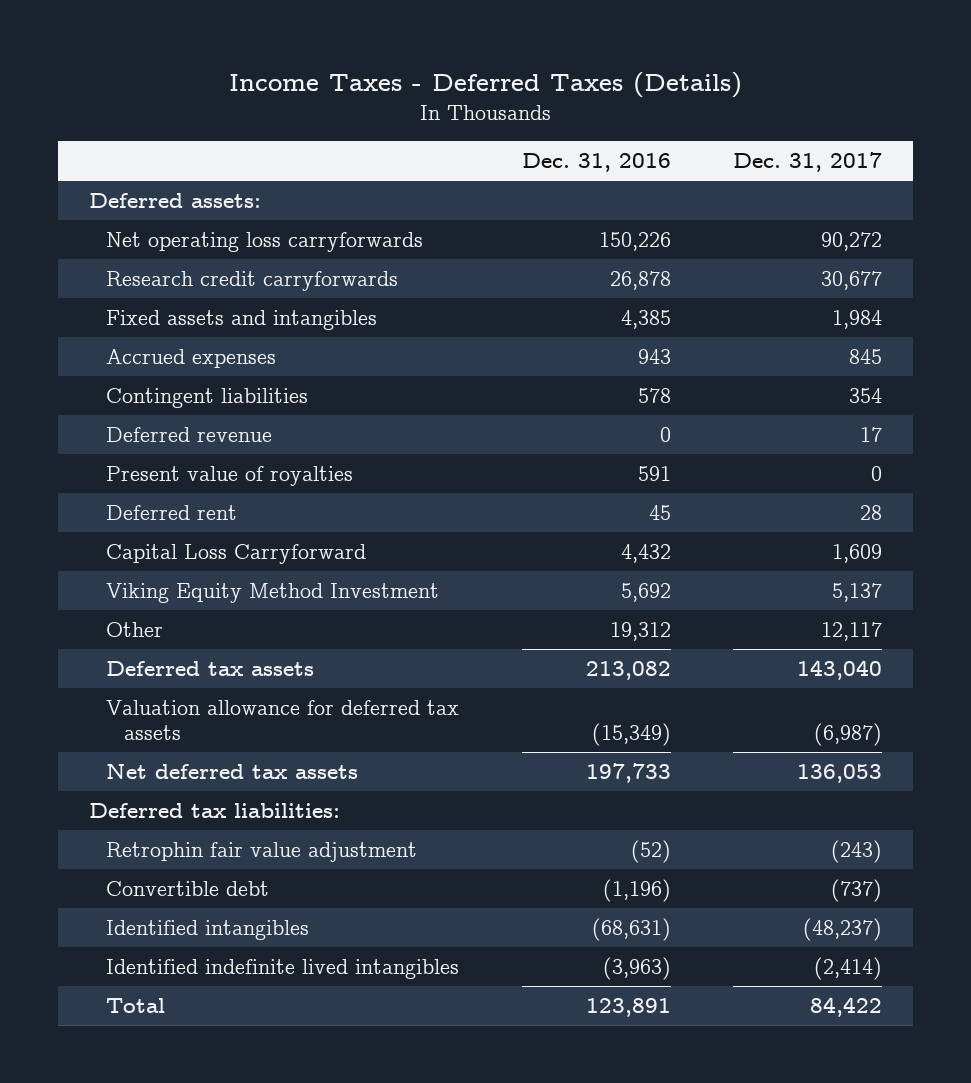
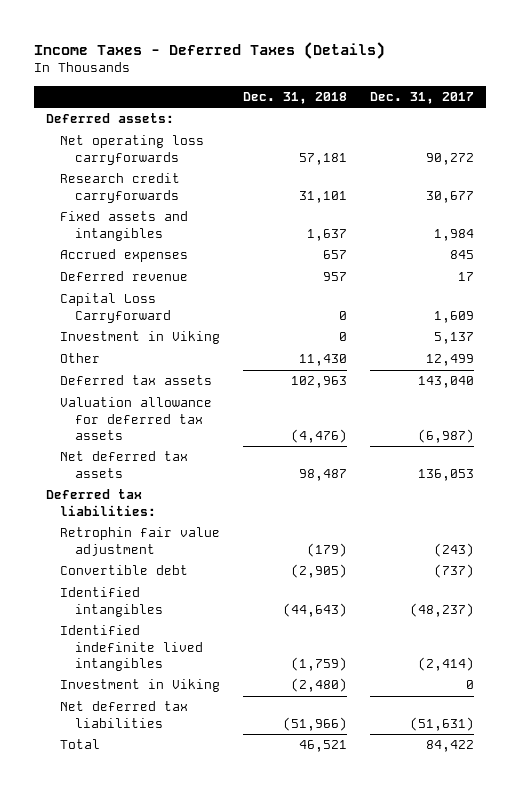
[521,153,671,173] Dec. 31, 2016 -> none
none -> [243,91,348,104] Dec. 31, 2018
[106,388,309,409] Contingent liabilities -> none
[106,466,354,487] Present value of royalties -> none
[106,505,238,521] Deferred rent -> none
[106,583,440,604] Viking Equity Method Investment -> [60,331,221,345] Investment in Viking
[821,622,883,642] 12,117 -> [426,354,475,367] 12,499
none -> [60,679,221,693] Investment in Viking
none -> [60,701,189,728] Net deferred tax liabilities

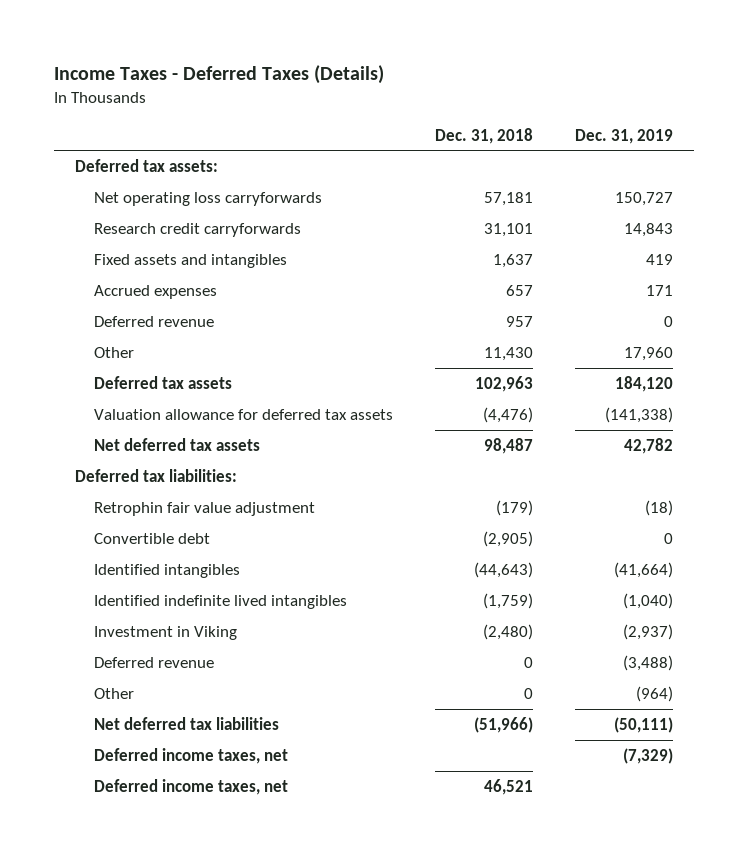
[370,91,475,104] Dec. 31, 2017 -> none
none -> [575,128,674,144] Dec. 31, 2019
[45,113,174,124] Deferred assets: -> [74,158,218,172] Deferred tax assets:
[60,293,171,323] Capital Loss Carryforward -> none
[60,331,221,345] Investment in Viking -> none
none -> [93,656,214,668] Deferred revenue
none -> [93,687,134,699] Other
none -> [93,747,288,764] Deferred income taxes, net
[60,739,101,750] Total -> [93,778,288,795] Deferred income taxes, net

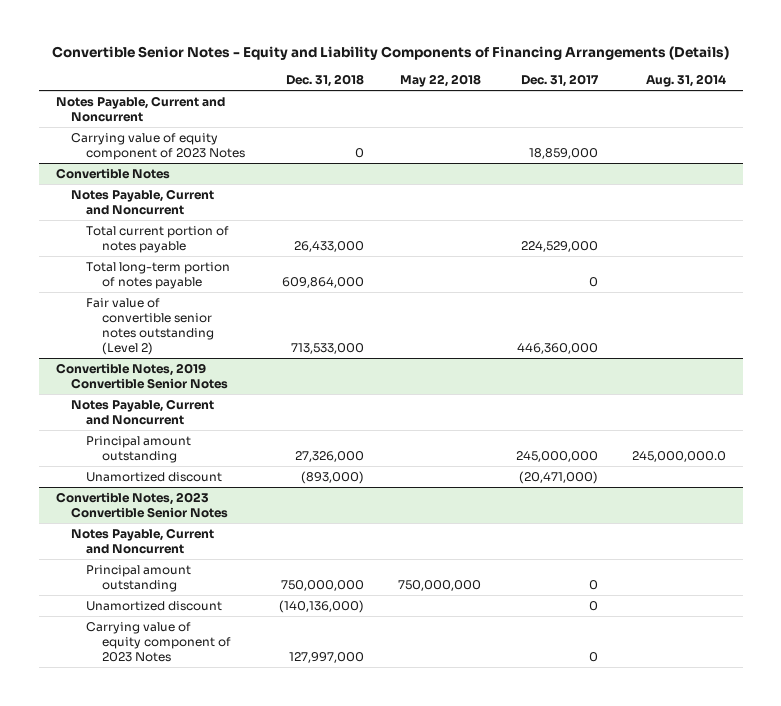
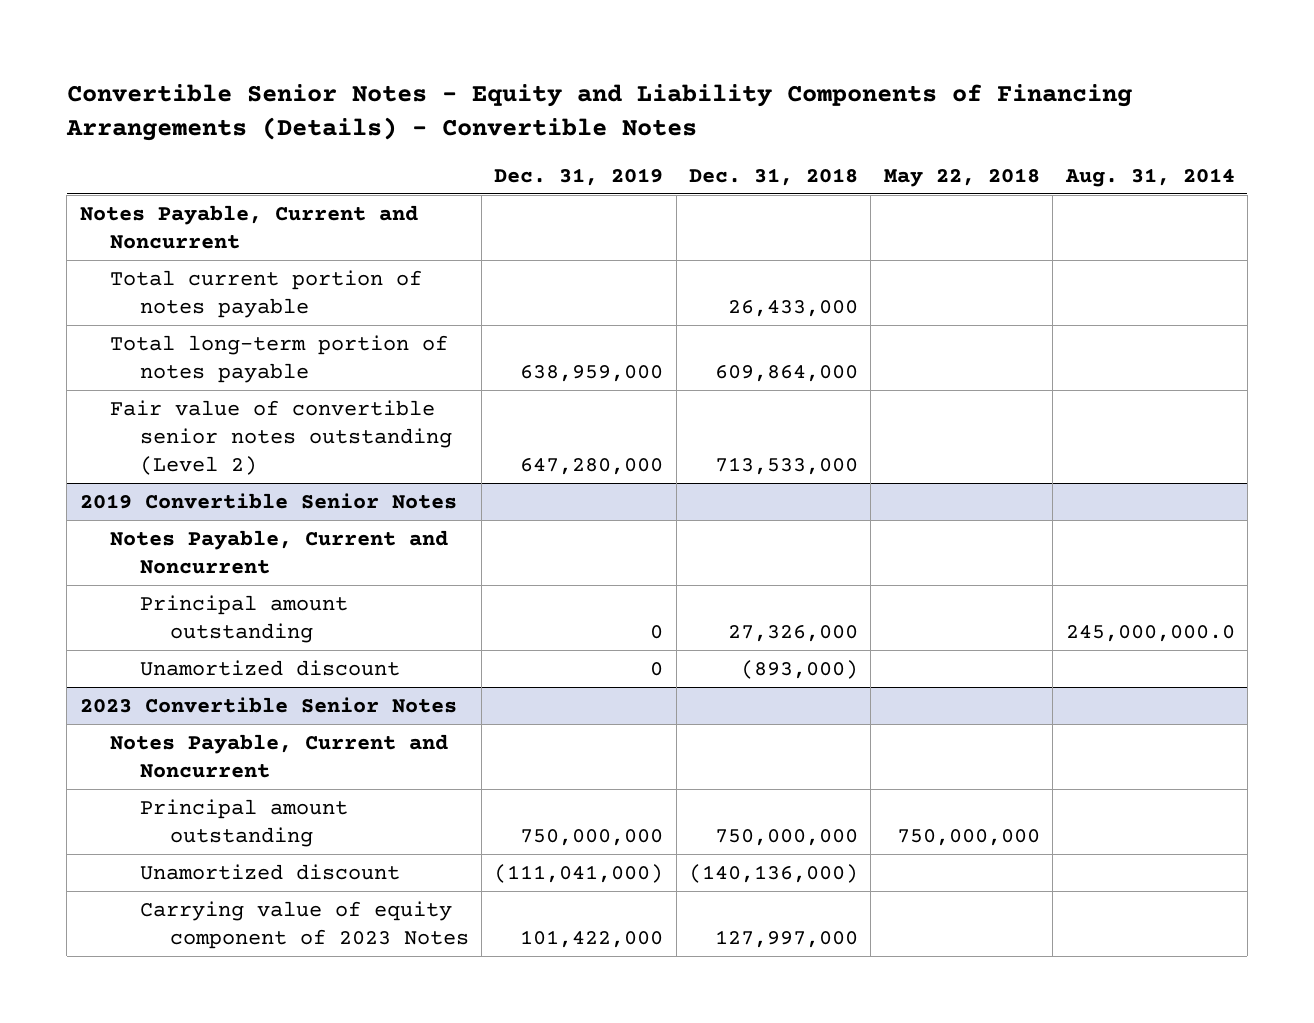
[51,46,729,61] Convertible Senior Notes - Equity and Liability Components of Financing Arrangements (Details) -> [65,84,1132,142] Convertible Senior Notes - Equity and Liability Components of Financing Arrangements (Details) - Convertible Notes
[520,74,599,88] Dec. 31, 2017 -> none
none -> [494,168,664,187] Dec. 31, 2019
[71,132,246,160] Carrying value of equity component of 2023 Notes -> none
[55,167,170,179] Convertible Notes -> none
[71,188,215,215] Notes Payable, Current and Noncurrent -> none
[55,362,229,389] Convertible Notes, 2019 Convertible Senior Notes -> [79,492,457,509] 2019 Convertible Senior Notes
[55,491,229,518] Convertible Notes, 2023 Convertible Senior Notes -> [79,696,457,713] 2023 Convertible Senior Notes

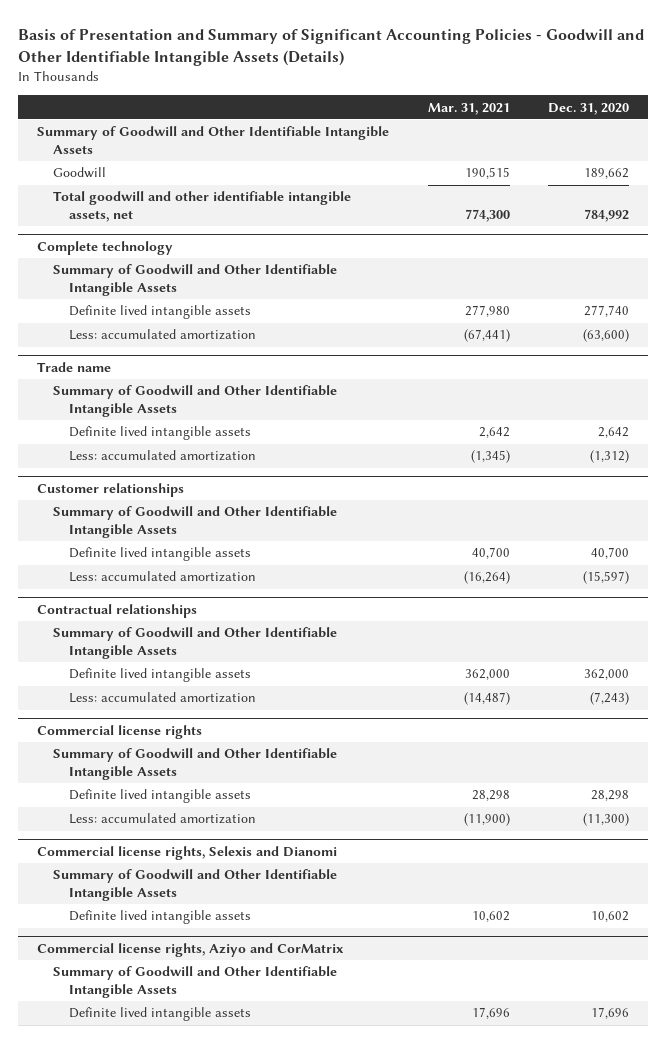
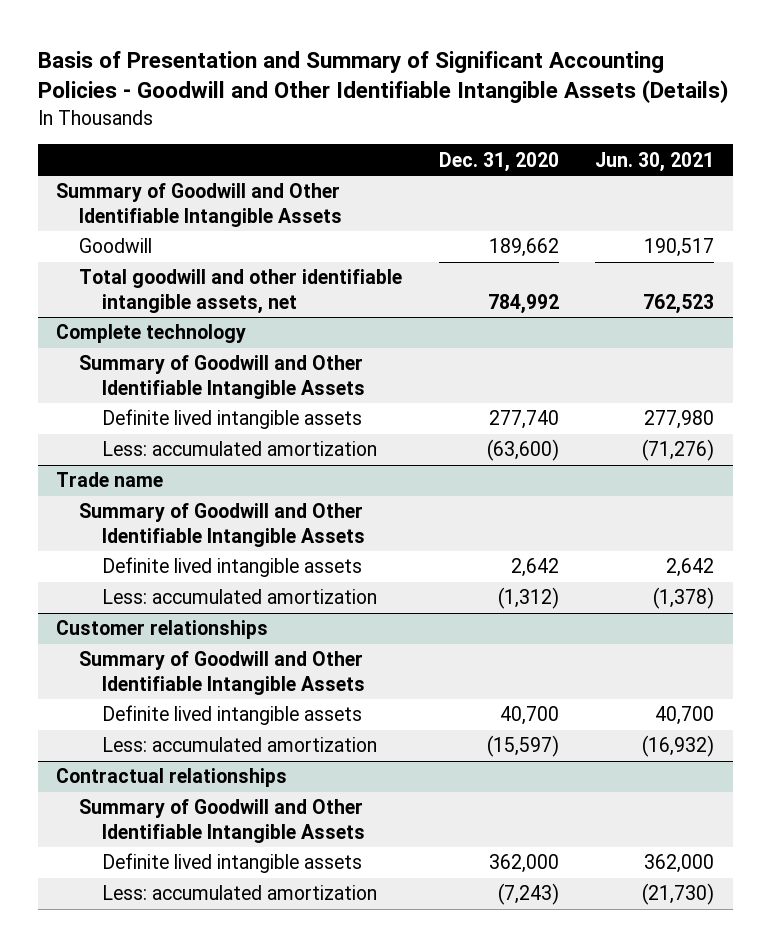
[427,102,510,115] Mar. 31, 2021 -> none
none -> [595,151,715,172] Jun. 30, 2021
[37,725,203,740] Commercial license rights -> none
[52,748,337,780] Summary of Goodwill and Other Identifiable Intangible Assets -> none
[68,789,251,804] Definite lived intangible assets -> none
[68,813,256,825] Less: accumulated amortization -> none
[37,846,338,861] Commercial license rights, Selexis and Dianomi -> none
[52,869,337,901] Summary of Goodwill and Other Identifiable Intangible Assets -> none
[68,910,251,925] Definite lived intangible assets -> none
[37,943,345,958] Commercial license rights, Aziyo and CorMatrix -> none
[52,966,337,998] Summary of Goodwill and Other Identifiable Intangible Assets -> none
[68,1007,251,1022] Definite lived intangible assets -> none

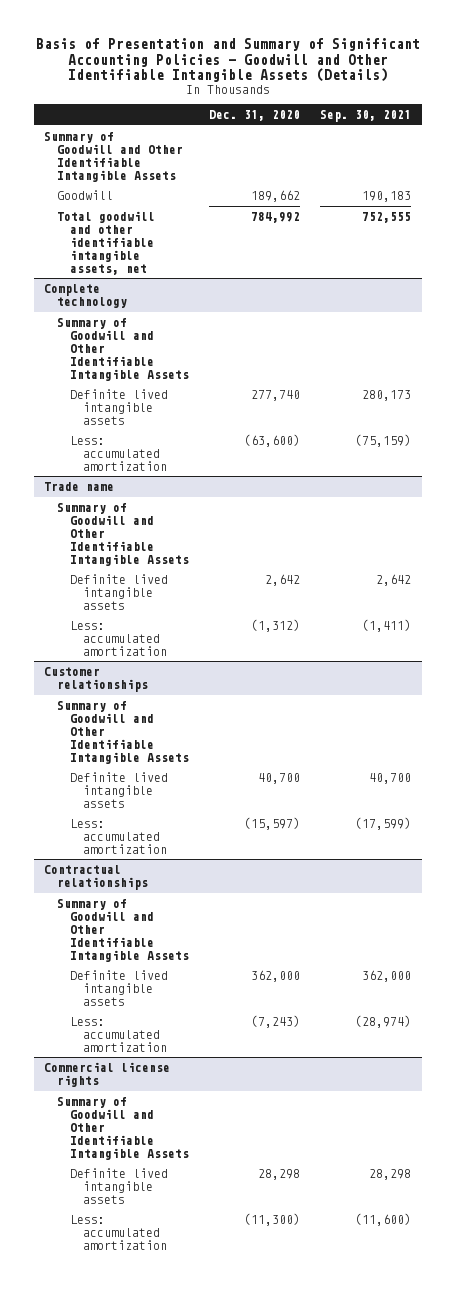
[595,151,715,172] Jun. 30, 2021 -> none
none -> [320,110,412,123] Sep. 30, 2021
none -> [43,1061,170,1087] Commercial license rights
none -> [56,1096,189,1160] Summary of Goodwill and Other Identifiable Intangible Assets
none -> [69,1167,168,1204] Definite lived intangible assets
none -> [69,1214,167,1250] Less: accumulated amortization

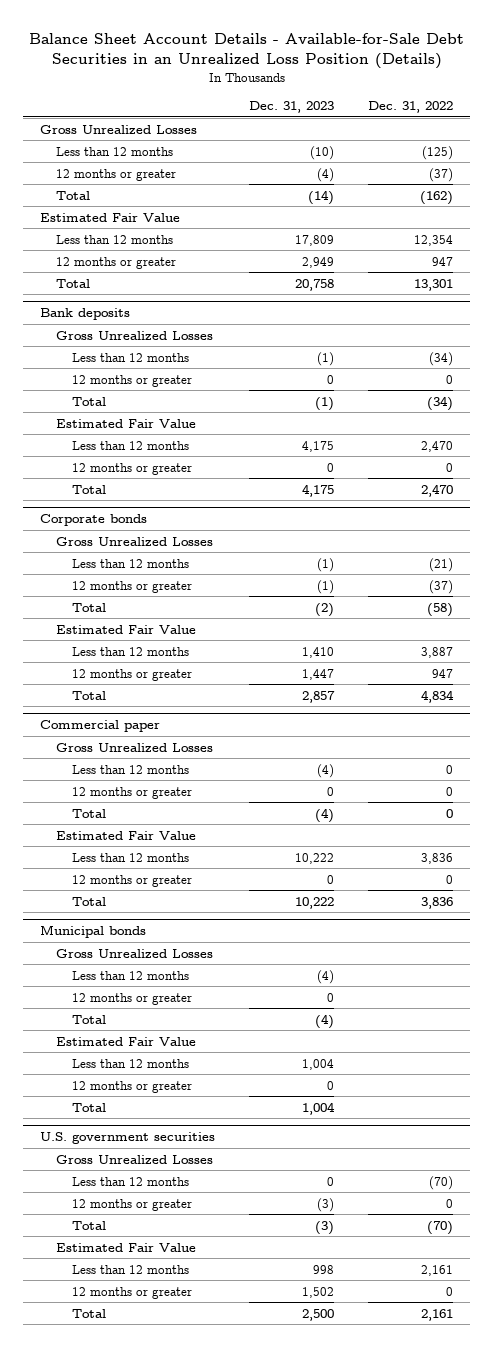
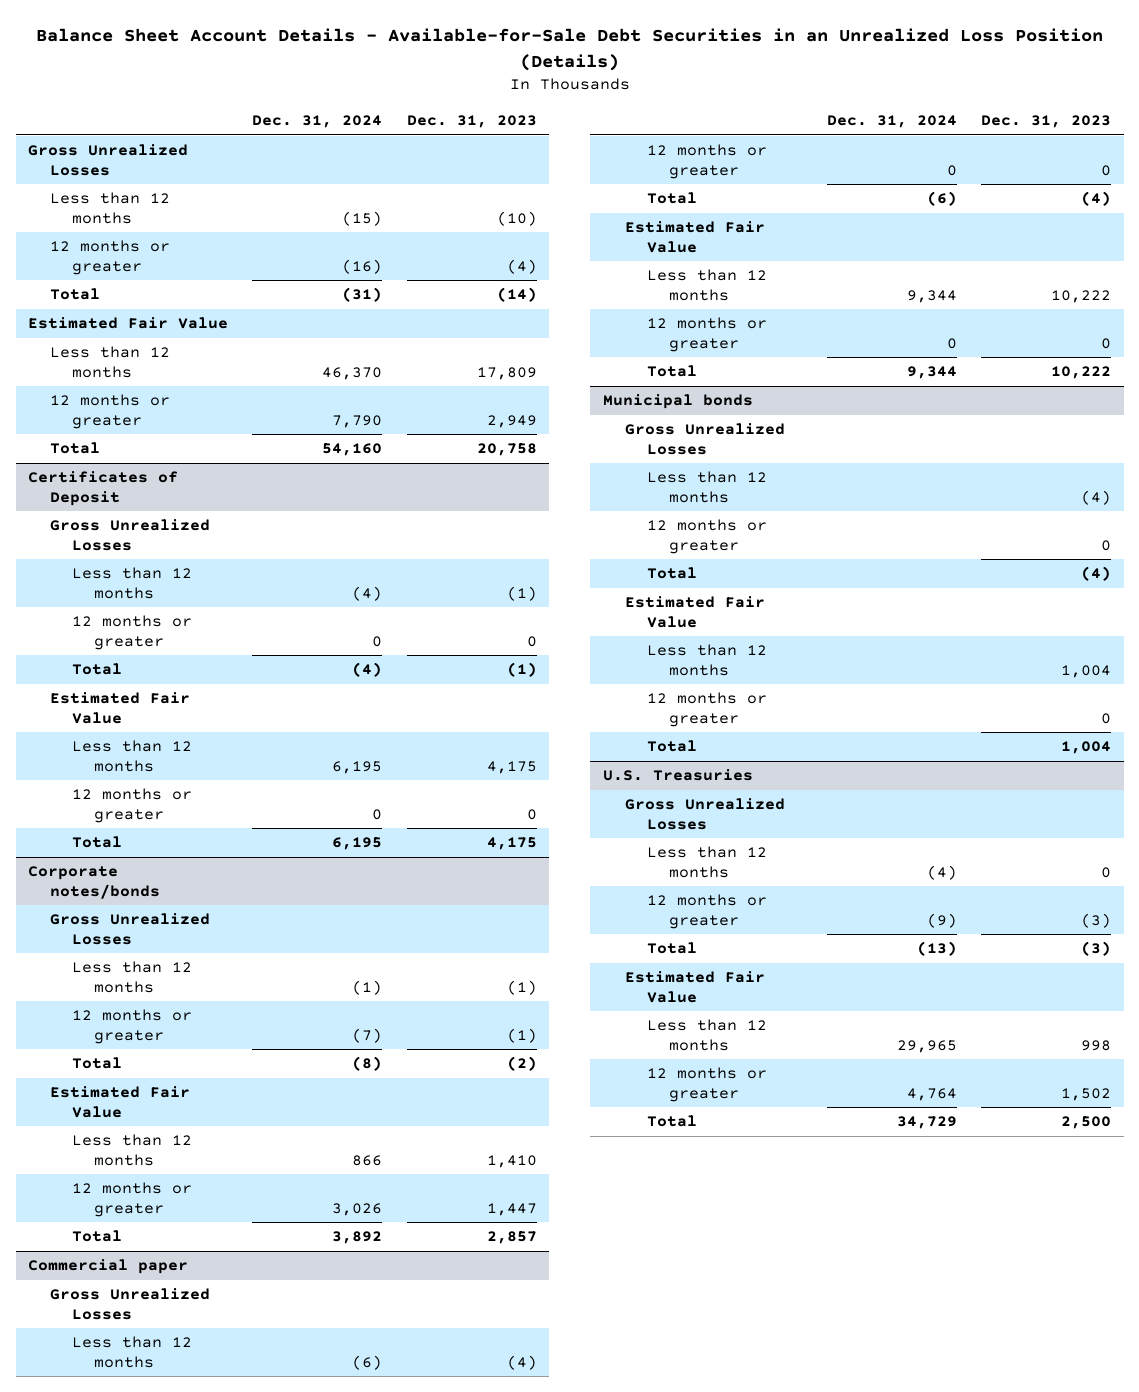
[368,101,454,114] Dec. 31, 2022 -> none
none -> [252,115,383,129] Dec. 31, 2024
[40,308,131,321] Bank deposits -> [27,471,178,506] Certificates of Deposit
[40,514,148,527] Corporate bonds -> [27,866,161,899] Corporate notes/bonds
[40,1132,216,1145] U.S. government securities -> [602,769,753,782] U.S. Treasuries

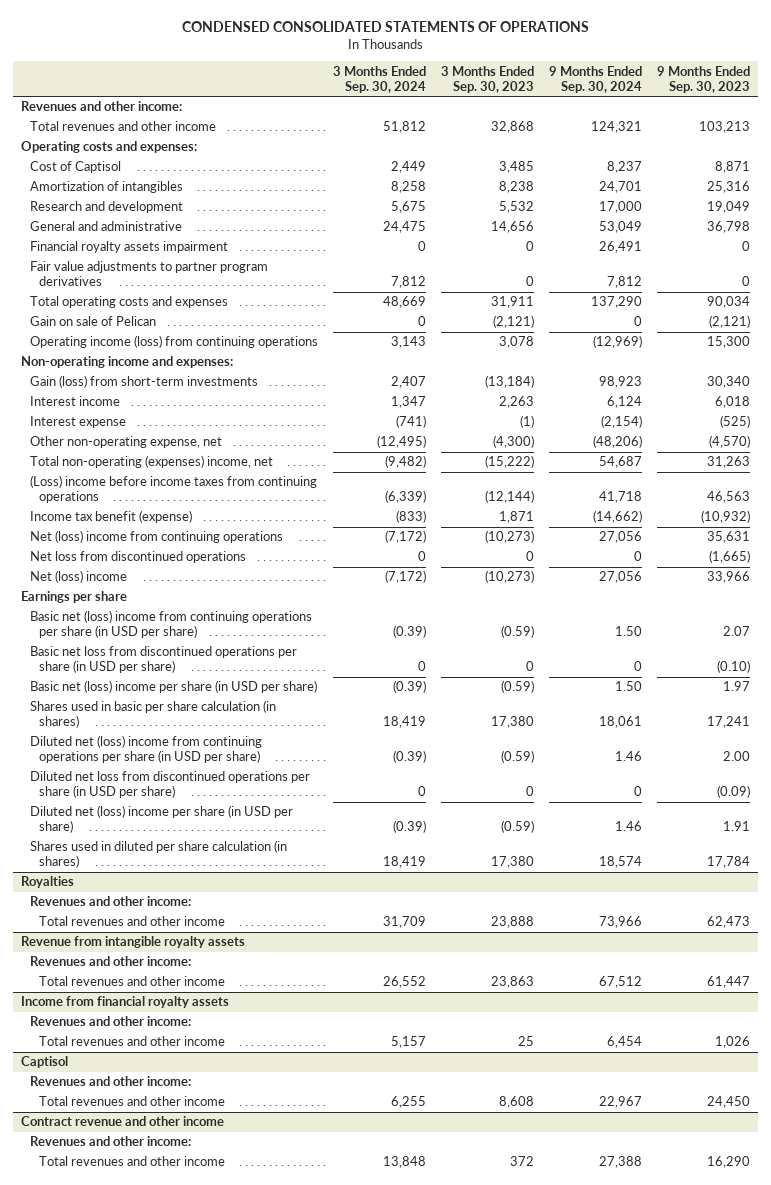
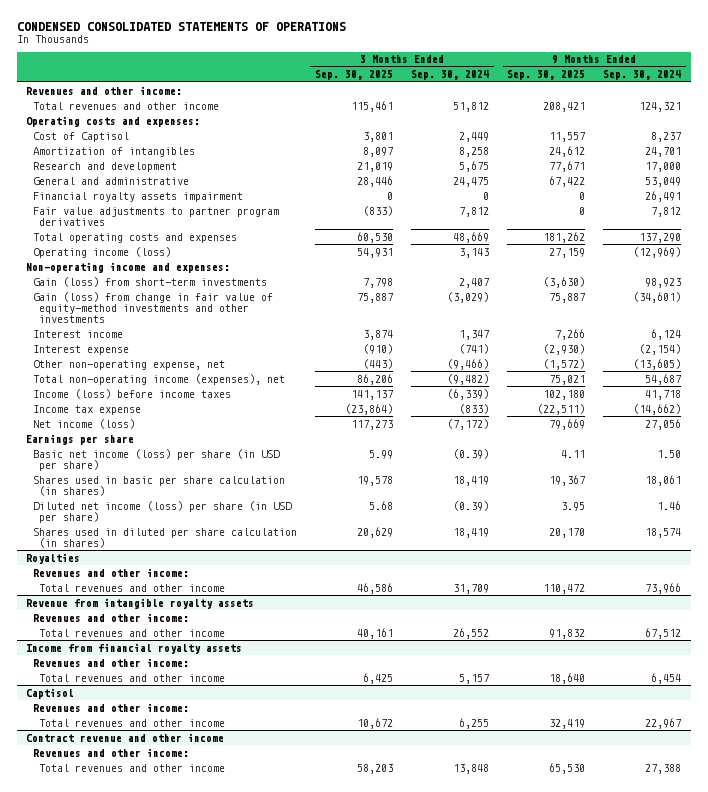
[441,65,535,93] 3 Months Ended Sep. 30, 2023 -> none
[657,65,751,93] 9 Months Ended Sep. 30, 2023 -> none
none -> [314,70,393,81] Sep. 30, 2025
none -> [507,70,586,81] Sep. 30, 2025
[29,316,156,327] Gain on sale of Pelican -> none
[29,335,318,349] Operating income (loss) from continuing operations -> [32,246,171,258] Operating income (loss)
none -> [32,291,273,323] Gain (loss) from change in fair value of equity-method investments and other investments
[29,530,283,544] Net (loss) income from continuing operations -> none
[29,551,246,564] Net loss from discontinued operations -> none
[377,435,427,449] (12,495) -> [447,358,490,370] (9,466)
[593,435,643,449] (48,206) -> [633,358,682,370] (13,605)
[29,455,273,469] Total non-operating (expenses) income, net -> [32,373,285,385] Total non-operating income (expenses), net
[29,475,317,504] (Loss) income before income taxes from continuing operations -> [32,388,231,399] Income (loss) before income taxes
[29,510,192,524] Income tax benefit (expense) -> [32,404,141,415] Income tax expense
[29,570,127,584] Net (loss) income -> [32,418,135,429] Net income (loss)
[29,610,312,639] Basic net (loss) income from continuing operations per share (in USD per share) -> none
[29,646,297,674] Basic net loss from discontinued operations per share (in USD per share) -> none
[29,680,317,694] Basic net (loss) income per share (in USD per share) -> [32,448,280,471] Basic net income (loss) per share (in USD per share)
[29,735,262,764] Diluted net (loss) income from continuing operations per share (in USD per share) -> none
[29,771,310,799] Diluted net loss from discontinued operations per share (in USD per share) -> none
[29,805,293,834] Diluted net (loss) income per share (in USD per share) -> [32,500,292,523] Diluted net income (loss) per share (in USD per share)

